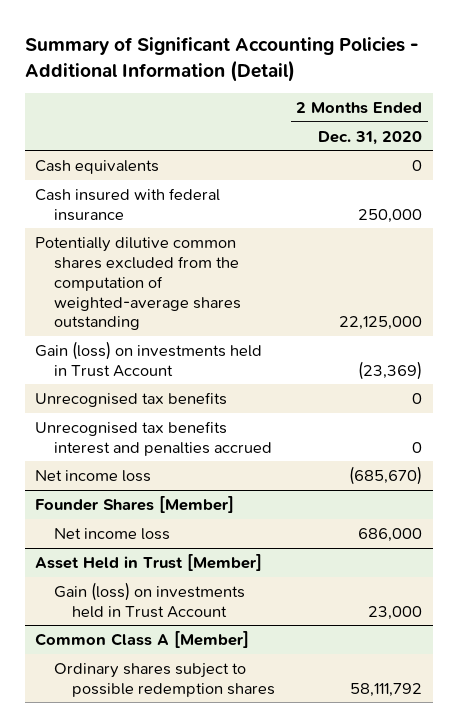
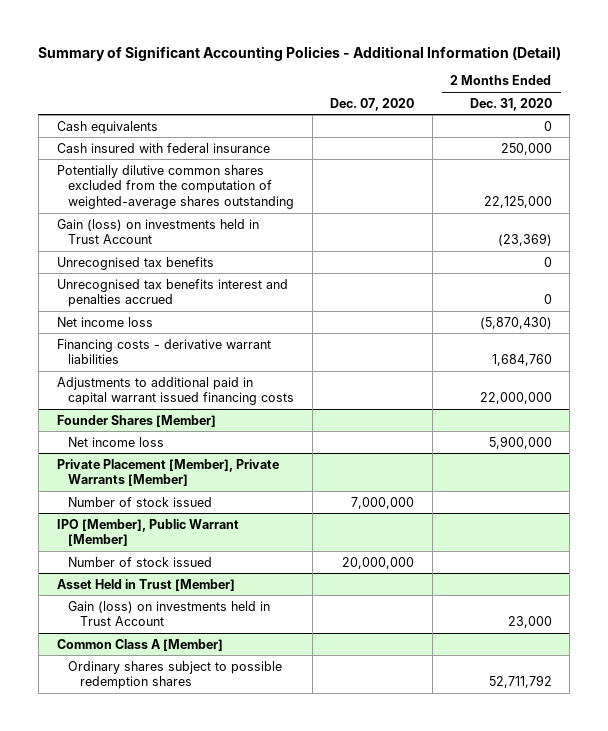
none -> [330,97,415,111] Dec. 07, 2020
[349,465,423,485] (685,670) -> [479,316,552,329] (5,870,430)
none -> [56,338,271,365] Financing costs - derivative warrant liabilities
none -> [56,376,295,406] Adjustments to additional paid in capital warrant issued financing costs
[358,527,423,542] 686,000 -> [488,435,552,449] 5,900,000
none -> [56,458,279,487] Private Placement [Member], Private Warrants [Member]
none -> [68,496,213,507] Number of stock issued
none -> [56,518,239,547] IPO [Member], Public Warrant [Member]
none -> [68,556,213,567] Number of stock issued
[350,682,423,697] 58,111,792 -> [488,675,552,689] 52,711,792

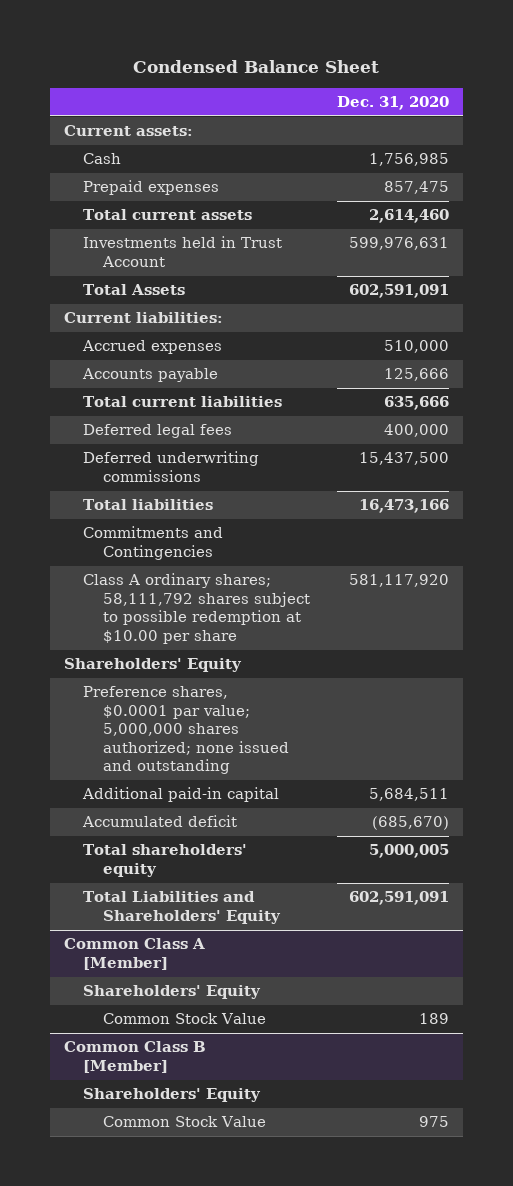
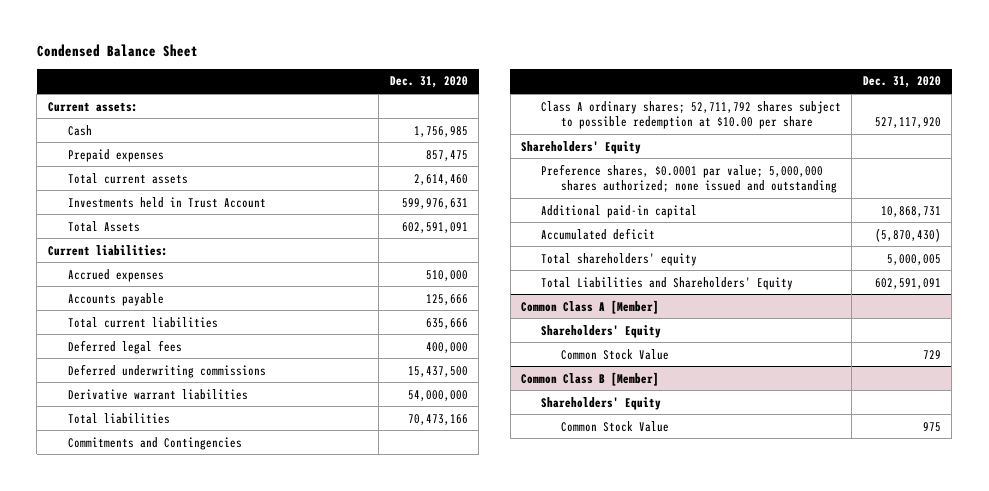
none -> [67,388,248,400] Derivative warrant liabilities
[359,499,450,514] 16,473,166 -> [407,413,468,425] 70,473,166
[83,573,311,644] Class A ordinary shares; 58,111,792 shares subject to possible redemption at $10.00 per share -> [541,100,842,130] Class A ordinary shares; 52,711,792 shares subject to possible redemption at $10.00 per share
[349,574,450,588] 581,117,920 -> [874,117,941,129] 527,117,920
[369,788,450,802] 5,684,511 -> [880,205,941,217] 10,868,731
[372,816,450,831] (685,670) -> [874,227,941,242] (5,870,430)
[419,1013,450,1025] 189 -> [922,349,941,359] 729

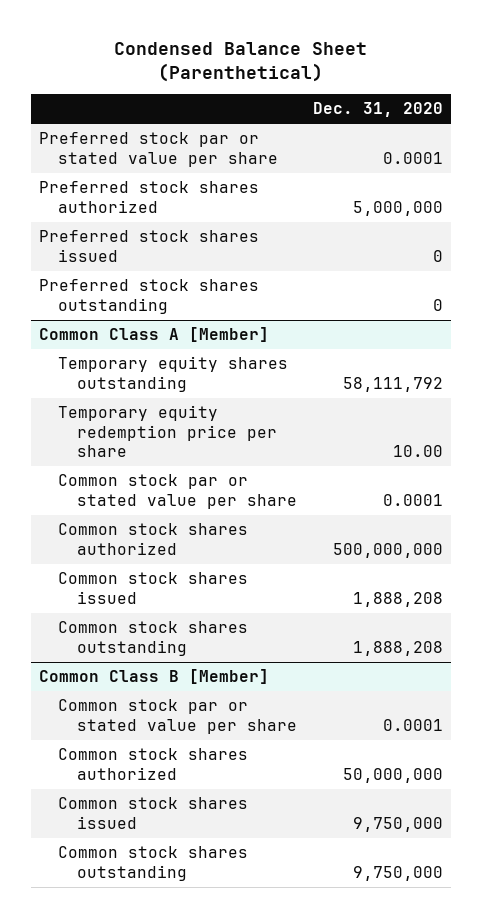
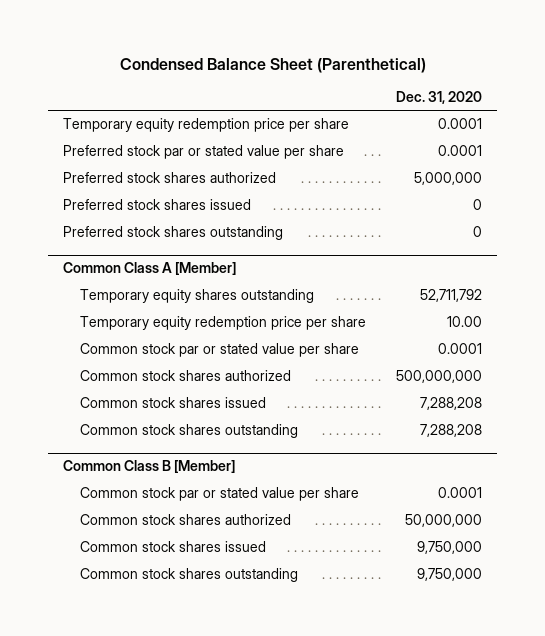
none -> [63,118,350,133] Temporary equity redemption price per share
[342,376,443,392] 58,111,792 -> [419,289,482,303] 52,711,792
[352,591,443,607] 1,888,208 -> [419,397,482,411] 7,288,208
[352,640,443,656] 1,888,208 -> [419,424,482,438] 7,288,208

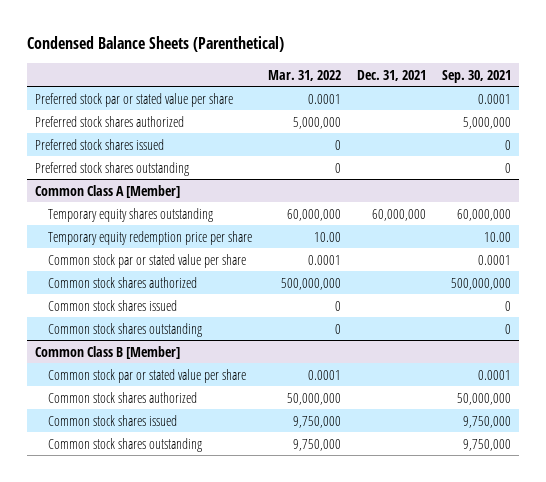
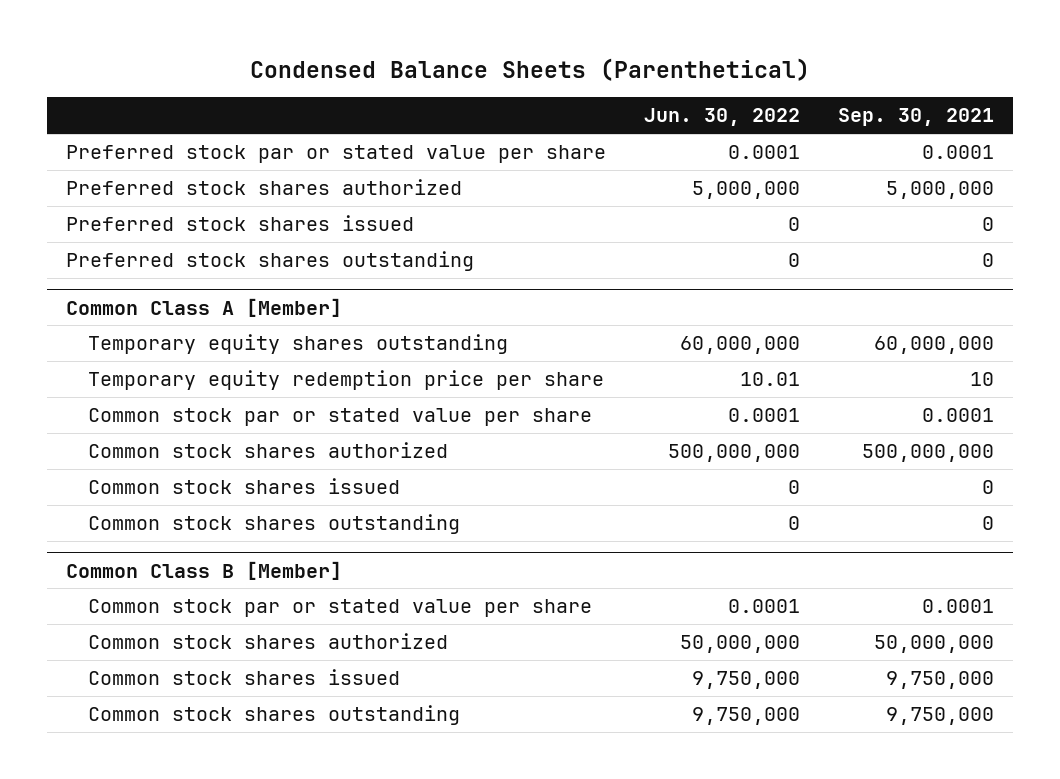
[268,69,342,81] Mar. 31, 2022 -> none
[356,69,426,81] Dec. 31, 2021 -> none
none -> [643,108,800,127] Jun. 30, 2022
[483,231,511,242] 10.00 -> [969,372,994,387] 10

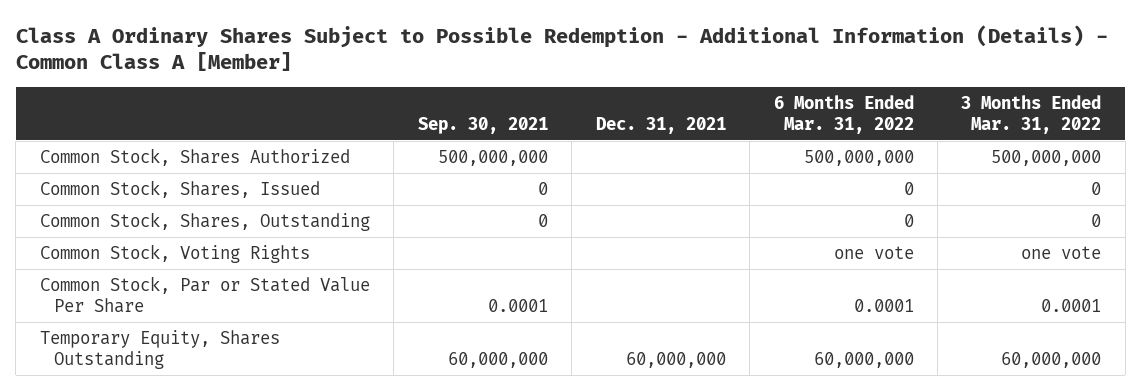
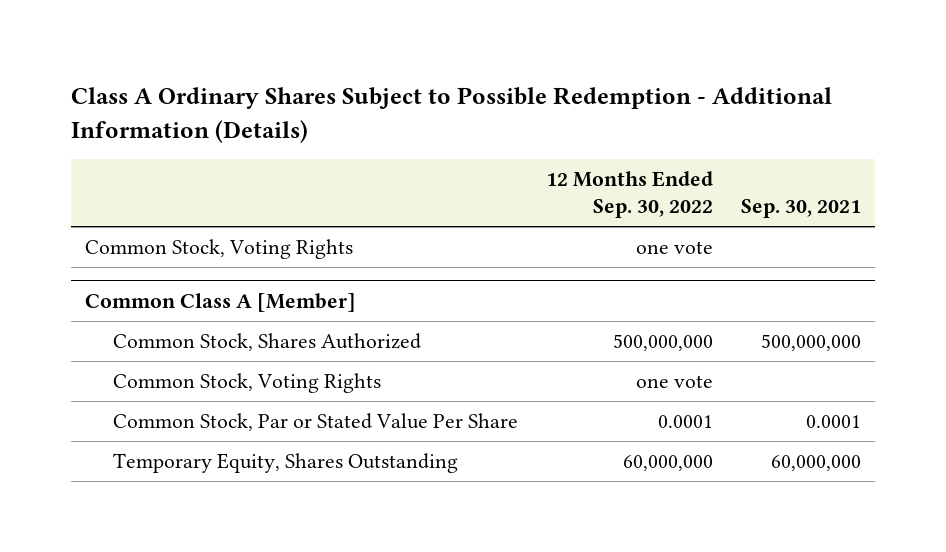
[15,24,1108,72] Class A Ordinary Shares Subject to Possible Redemption - Additional Information (Details) - Common Class A [Member] -> [71,87,833,143] Class A Ordinary Shares Subject to Possible Redemption - Additional Information (Details)
[595,116,726,134] Dec. 31, 2021 -> none
[773,94,914,134] 6 Months Ended Mar. 31, 2022 -> none
[961,94,1102,134] 3 Months Ended Mar. 31, 2022 -> none
none -> [545,171,713,219] 12 Months Ended Sep. 30, 2022
none -> [85,239,354,260] Common Stock, Voting Rights
none -> [85,292,357,312] Common Class A [Member]
[39,180,320,199] Common Stock, Shares, Issued -> none
[39,212,370,232] Common Stock, Shares, Outstanding -> none

